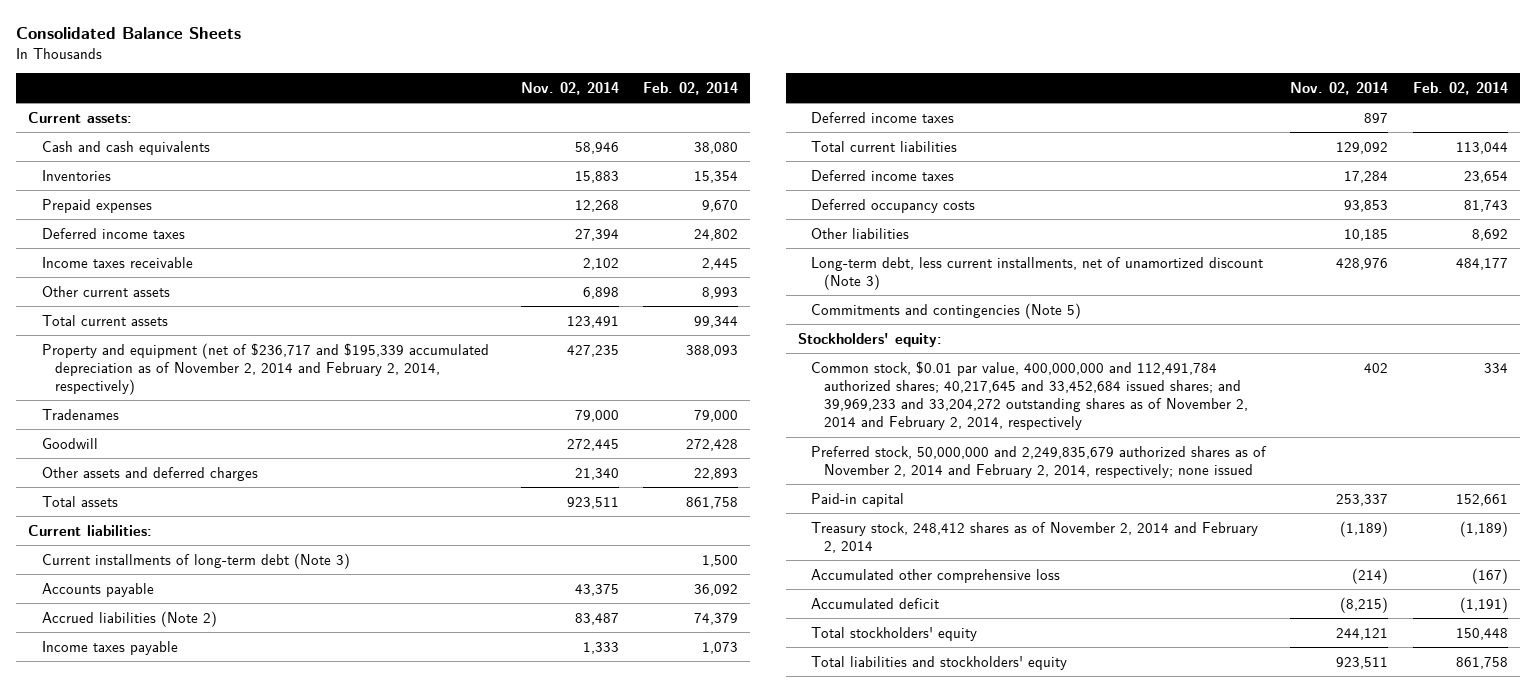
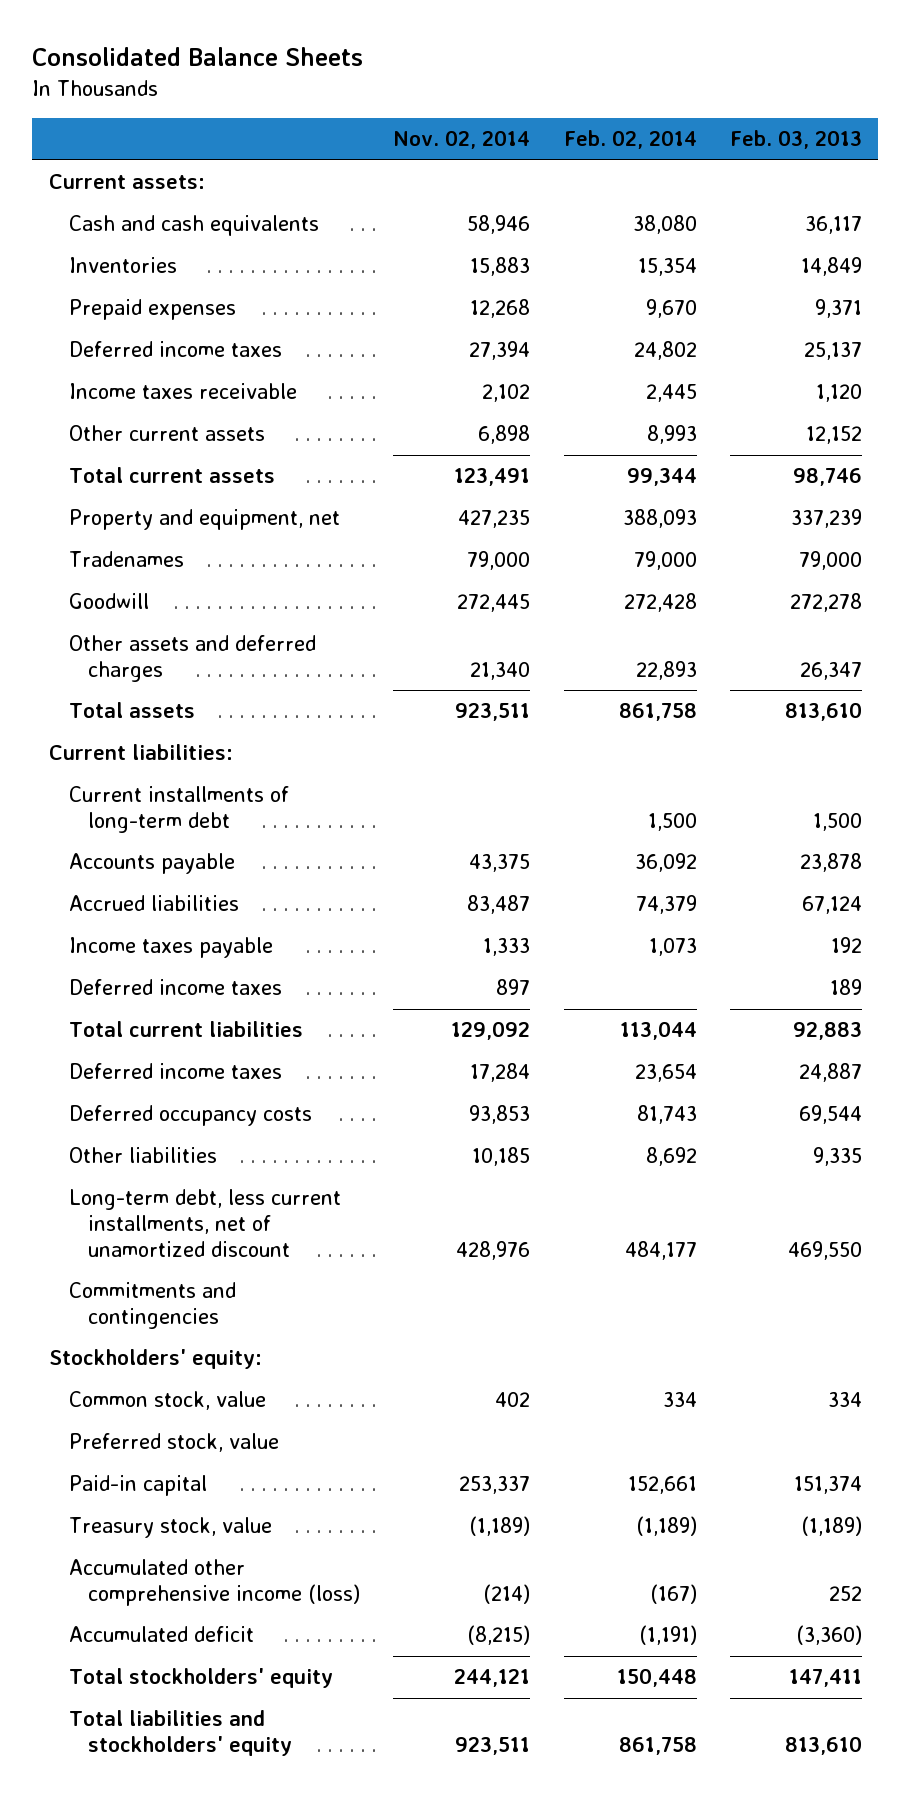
none -> [729,130,862,150] Feb. 03, 2013
[41,342,489,396] Property and equipment (net of $236,717 and $195,339 accumulated depreciation as of November 2, 2014 and February 2, 2014, respectively) -> [68,509,340,531] Property and equipment, net
[41,552,350,569] Current installments of long-term debt (Note 3) -> [68,786,289,834] Current installments of long-term debt
[41,610,217,627] Accrued liabilities (Note 2) -> [68,895,239,912] Accrued liabilities
[811,256,1264,290] Long-term debt, less current installments, net of unamortized discount (Note 3) -> [68,1189,341,1257] Long-term debt, less current installments, net of unamortized discount
[811,302,1082,319] Commitments and contingencies (Note 5) -> [68,1282,236,1330] Commitments and contingencies
[811,360,1249,431] Common stock, $0.01 par value, 400,000,000 and 112,491,784 authorized shares; 40,217,645 and 33,452,684 issued shares; and 39,969,233 and 33,204,272 outstanding shares as of November 2, 2014 and February 2, 2014, respectively -> [68,1391,266,1411] Common stock, value
[811,445,1268,478] Preferred stock, 50,000,000 and 2,249,835,679 authorized shares as of November 2, 2014 and February 2, 2014, respectively; none issued -> [68,1433,279,1453] Preferred stock, value
[811,521,1259,553] Treasury stock, 248,412 shares as of November 2, 2014 and February 2, 2014 -> [68,1517,272,1539] Treasury stock, value
[811,568,1061,583] Accumulated other comprehensive loss -> [68,1559,361,1607] Accumulated other comprehensive income (loss)

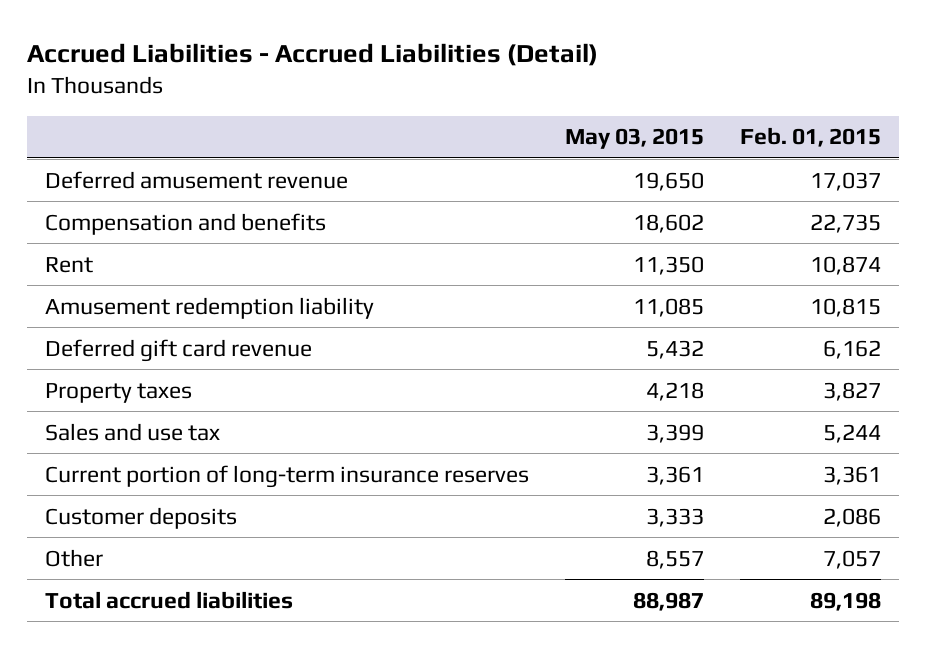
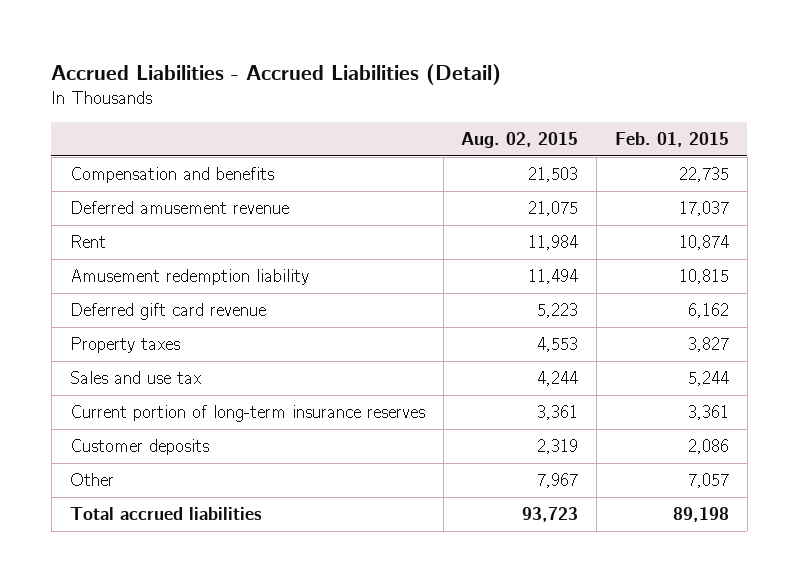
[565,128,705,150] May 03, 2015 -> none
none -> [461,132,579,149] Aug. 02, 2015
[44,170,348,189] Deferred amusement revenue -> [69,201,289,215] Deferred amusement revenue

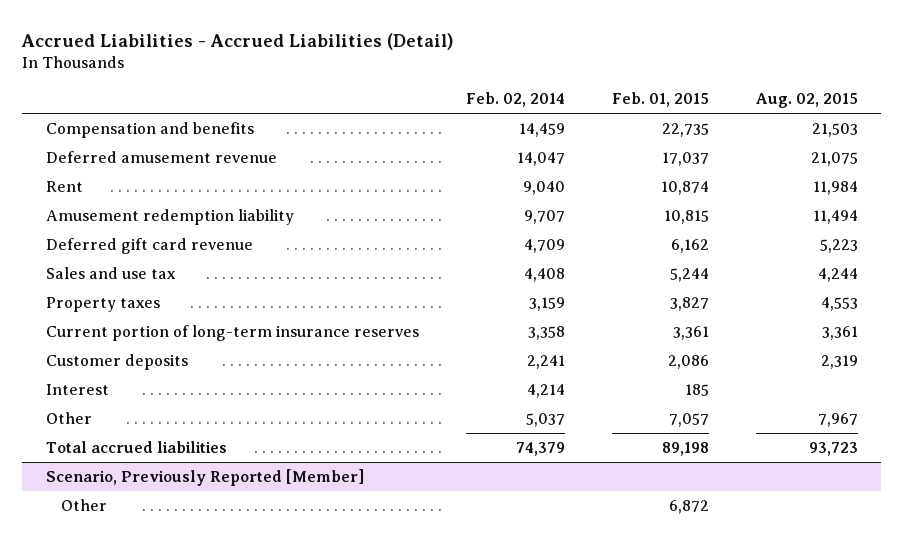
none -> [465,92,565,108] Feb. 02, 2014
[69,337,180,354] Property taxes -> [45,296,160,312] Property taxes
none -> [45,383,109,395] Interest
none -> [45,468,364,486] Scenario, Previously Reported [Member]
none -> [61,498,108,511] Other

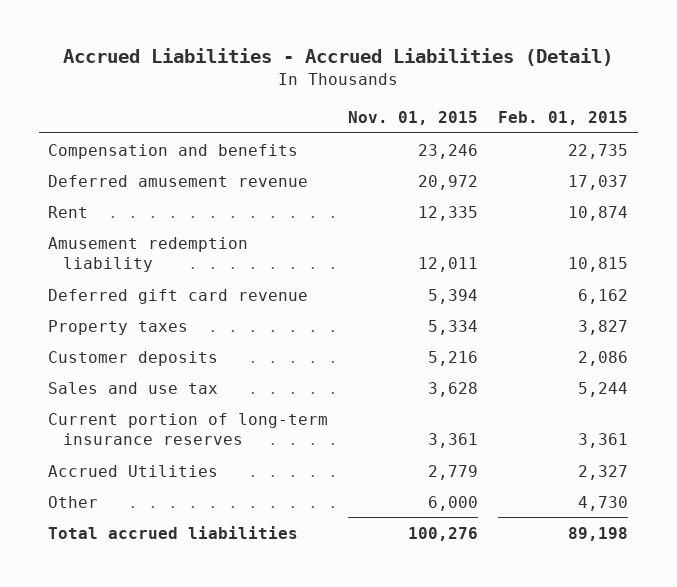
[465,92,565,108] Feb. 02, 2014 -> none
[755,93,858,109] Aug. 02, 2015 -> none
none -> [348,110,479,125] Nov. 01, 2015
[45,383,109,395] Interest -> none
[45,266,176,279] Sales and use tax -> [48,381,219,394] Sales and use tax
[45,324,419,341] Current portion of long-term insurance reserves -> [48,412,329,445] Current portion of long-term insurance reserves
none -> [48,464,219,477] Accrued Utilities
[668,412,709,427] 7,057 -> [578,495,629,511] 4,730
[45,468,364,486] Scenario, Previously Reported [Member] -> none
[61,498,108,511] Other -> none

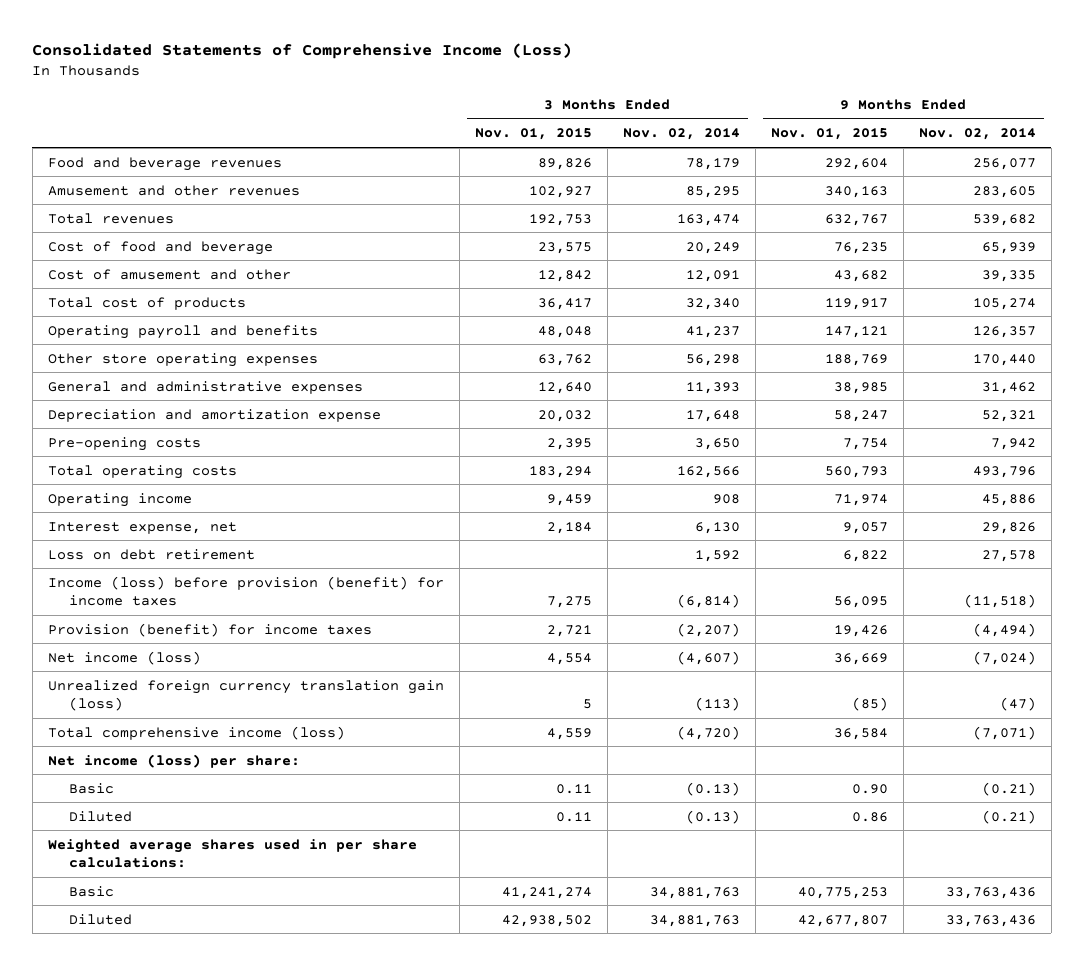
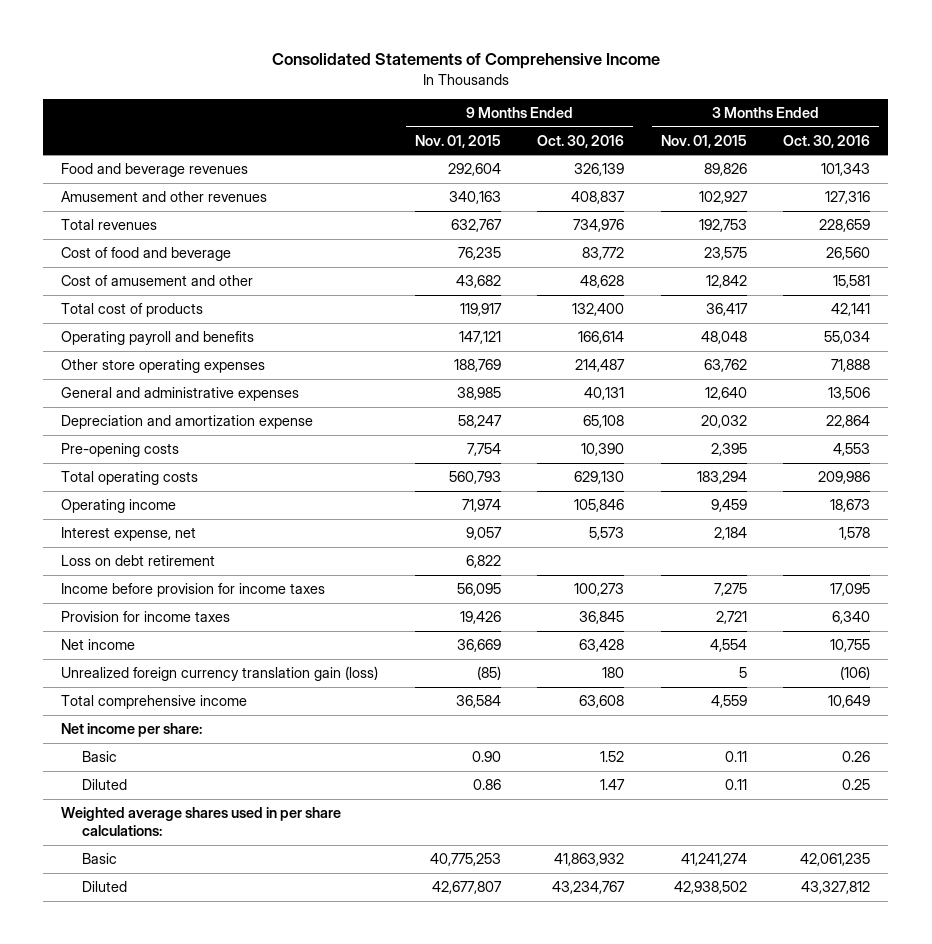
[32,43,573,60] Consolidated Statements of Comprehensive Income (Loss) -> [271,53,660,70] Consolidated Statements of Comprehensive Income
[622,128,740,141] Nov. 02, 2014 -> none
[918,128,1036,141] Nov. 02, 2014 -> none
none -> [537,134,625,148] Oct. 30, 2016
none -> [783,134,871,148] Oct. 30, 2016
[47,575,444,607] Income (loss) before provision (benefit) for income taxes -> [61,583,326,598] Income before provision for income taxes
[47,622,372,637] Provision (benefit) for income taxes -> [61,611,231,623] Provision for income taxes
[47,650,201,665] Net income (loss) -> [61,639,136,651] Net income
[47,725,345,740] Total comprehensive income (loss) -> [61,695,248,710] Total comprehensive income
[47,753,300,768] Net income (loss) per share: -> [61,723,203,738] Net income per share:

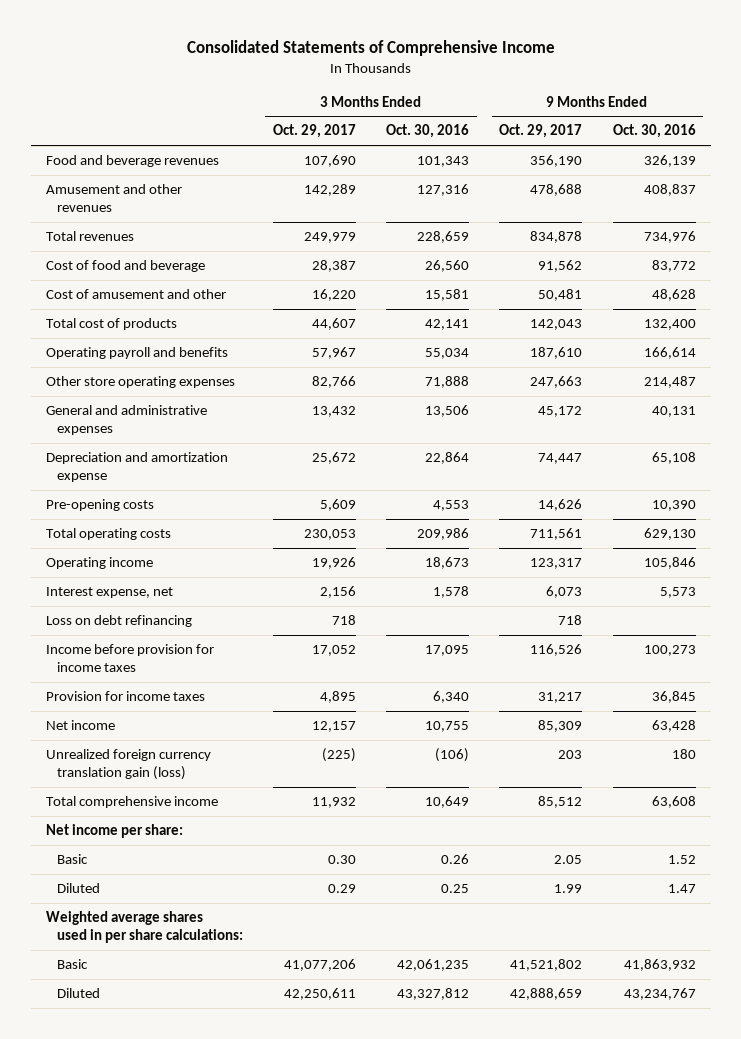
[414,134,501,148] Nov. 01, 2015 -> none
[660,134,747,148] Nov. 01, 2015 -> none
none -> [272,124,356,139] Oct. 29, 2017
none -> [499,124,583,139] Oct. 29, 2017
[61,555,216,567] Loss on debt retirement -> [45,615,192,628] Loss on debt refinancing

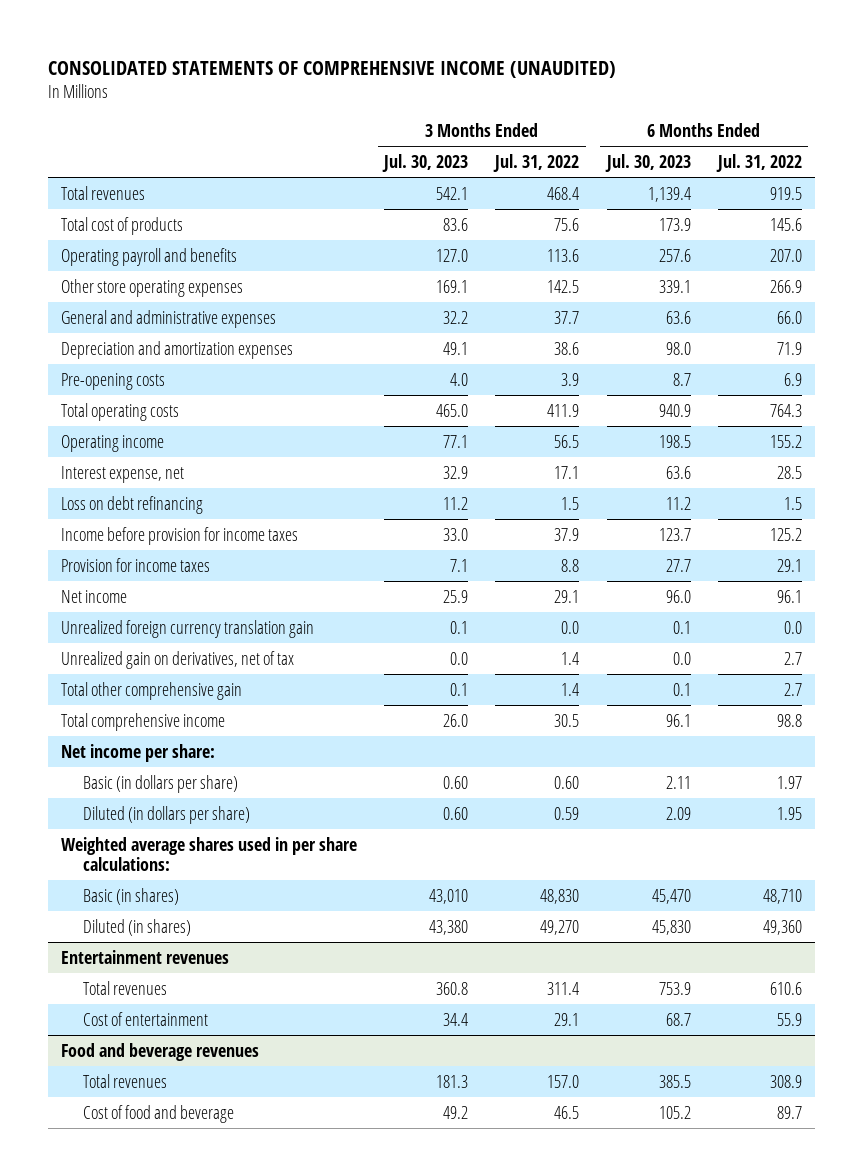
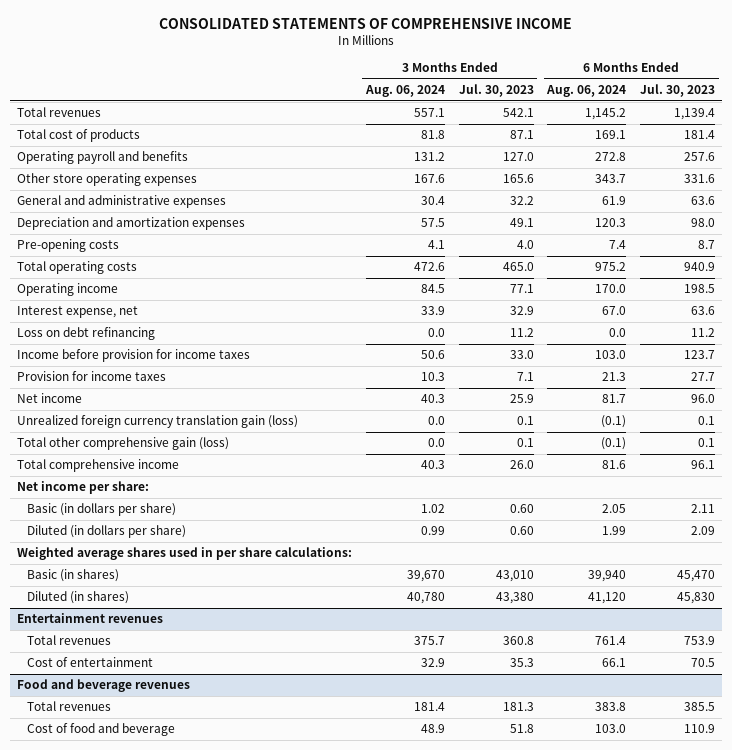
[47,60,616,78] CONSOLIDATED STATEMENTS OF COMPREHENSIVE INCOME (UNAUDITED) -> [159,17,573,29] CONSOLIDATED STATEMENTS OF COMPREHENSIVE INCOME
[493,154,580,173] Jul. 31, 2022 -> none
[715,154,802,173] Jul. 31, 2022 -> none
none -> [364,85,445,98] Aug. 06, 2024
none -> [546,85,627,98] Aug. 06, 2024
[443,217,469,231] 83.6 -> [509,130,534,140] 87.1
[658,217,691,231] 173.9 -> [684,130,716,140] 181.4
[436,279,469,293] 169.1 -> [502,174,534,184] 165.6
[658,279,691,293] 339.1 -> [684,174,716,184] 331.6
[61,650,295,669] Unrealized gain on derivatives, net of tax -> none
[61,619,315,638] Unrealized foreign currency translation gain -> [16,415,298,429] Unrealized foreign currency translation gain (loss)
[61,681,243,700] Total other comprehensive gain -> [16,437,229,451] Total other comprehensive gain (loss)
[443,1012,469,1026] 34.4 -> [509,658,534,668] 35.3
[665,1012,691,1026] 68.7 -> [691,658,716,668] 70.5
[443,1105,469,1119] 49.2 -> [509,724,534,734] 51.8
[658,1105,691,1119] 105.2 -> [684,724,716,734] 110.9

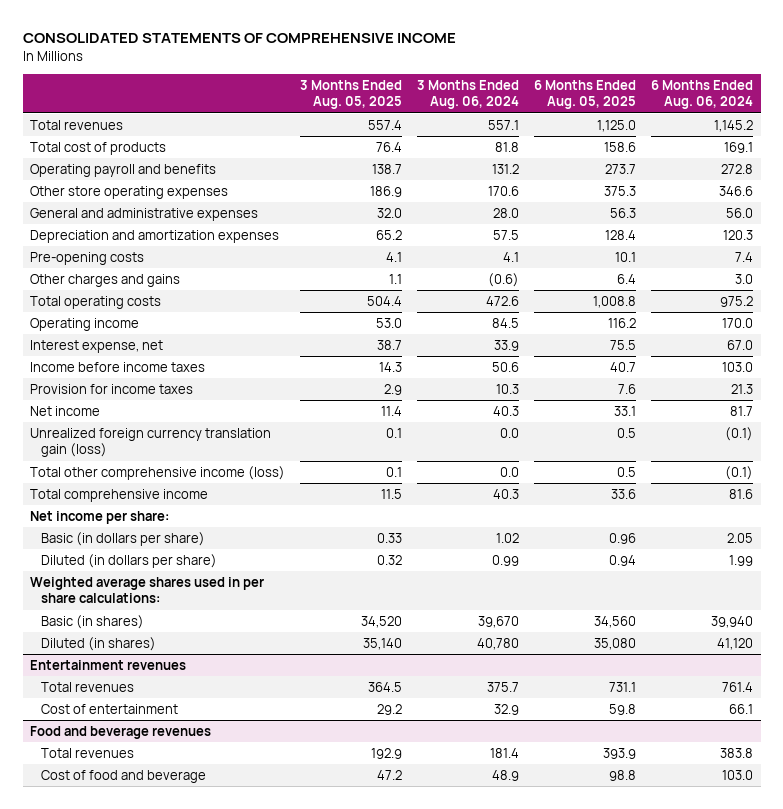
[458,84,534,98] Jul. 30, 2023 -> none
[640,84,716,98] Jul. 30, 2023 -> none
none -> [300,80,403,110] 3 Months Ended Aug. 05, 2025
none -> [534,80,637,110] 6 Months Ended Aug. 05, 2025
[413,174,445,184] 167.6 -> [488,186,520,197] 170.6
[595,174,627,184] 343.7 -> [719,186,754,197] 346.6
[420,196,445,206] 30.4 -> [493,208,520,219] 28.0
[602,196,627,206] 61.9 -> [726,208,754,219] 56.0
none -> [30,274,181,288] Other charges and gains
[16,327,155,341] Loss on debt refinancing -> none
[16,349,250,363] Income before provision for income taxes -> [30,362,206,373] Income before income taxes
[16,437,229,451] Total other comprehensive gain (loss) -> [30,466,286,481] Total other comprehensive income (loss)

